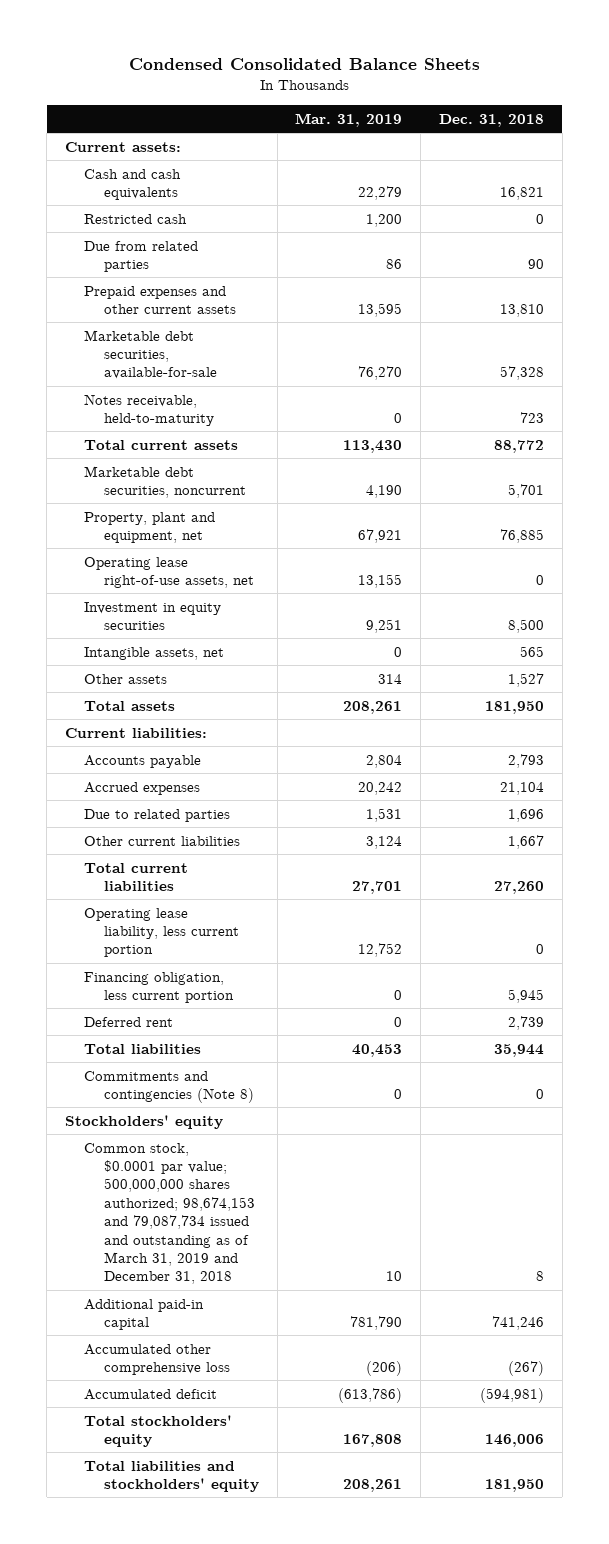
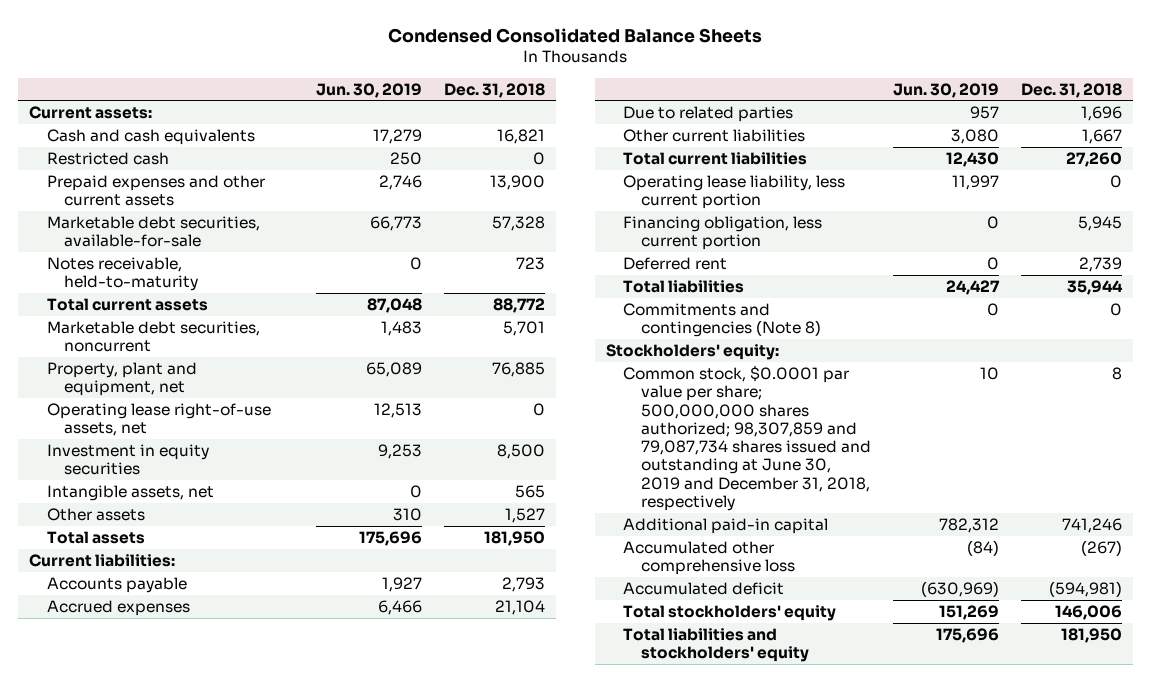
[295,112,403,127] Mar. 31, 2019 -> none
none -> [316,82,423,98] Jun. 30, 2019
[84,240,199,272] Due from related parties -> none
[500,303,545,317] 13,810 -> [490,174,546,190] 13,900
[65,1114,224,1129] Stockholders' equity -> [605,343,779,360] Stockholders' equity:
[84,1142,255,1285] Common stock, $0.0001 par value; 500,000,000 shares authorized; 98,674,153 and 79,087,734 issued and outstanding as of March 31, 2019 and December 31, 2018 -> [623,365,871,511] Common stock, $0.0001 par value per share; 500,000,000 shares authorized; 98,307,859 and 79,087,734 shares issued and outstanding at June 30, 2019 and December 31, 2018, respectively

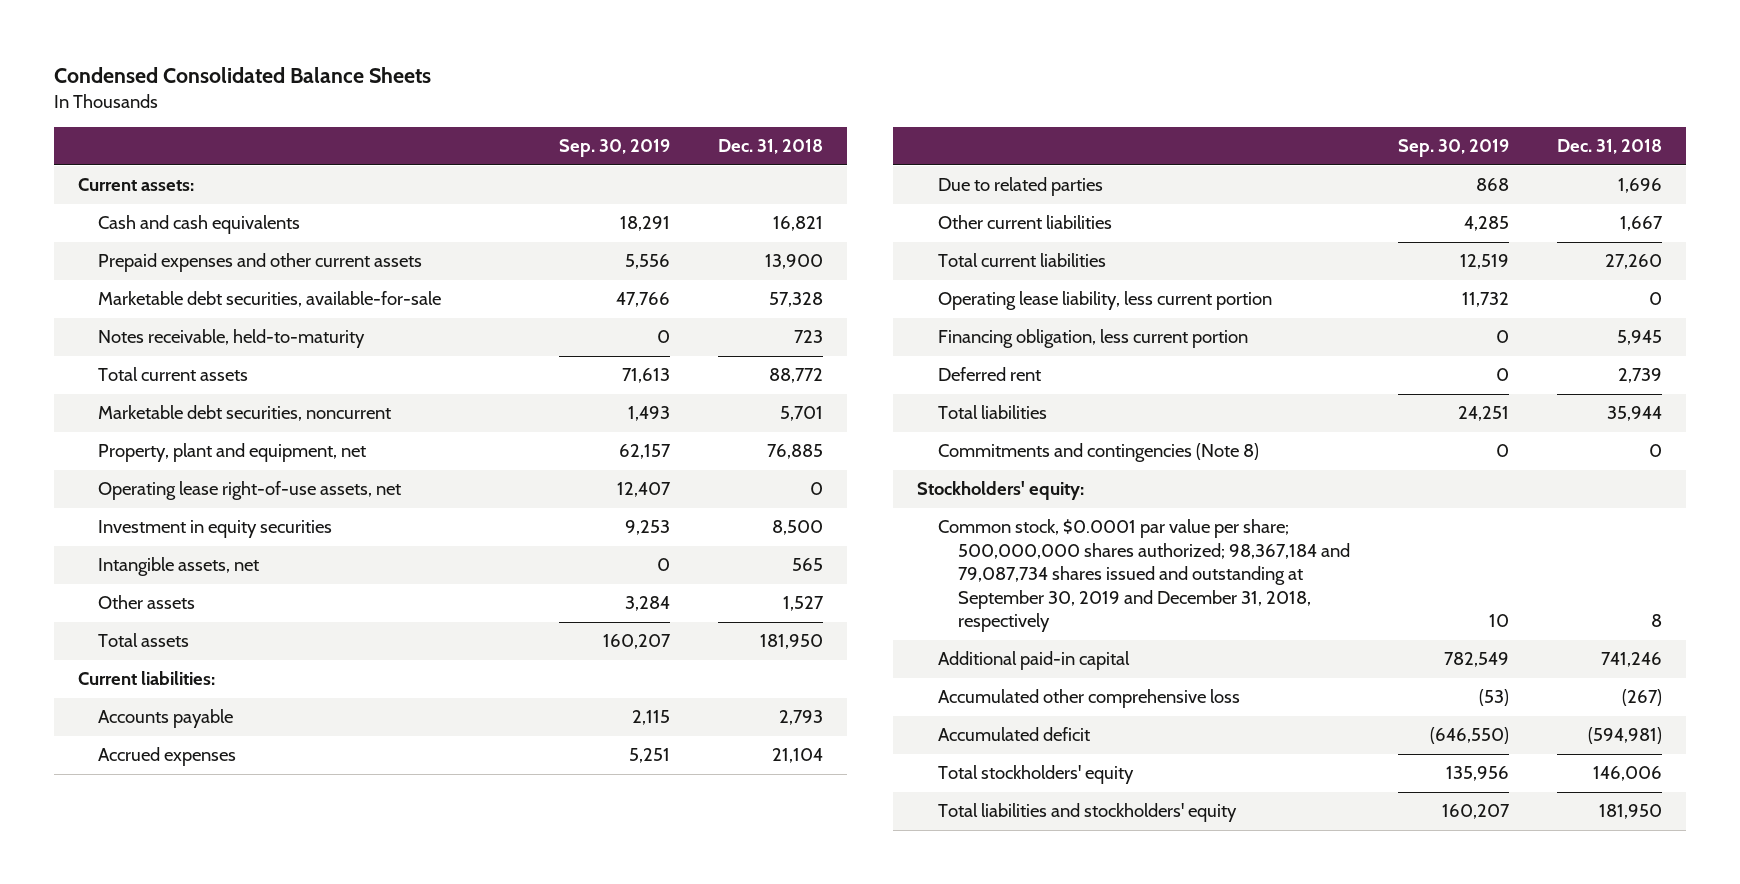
[316,82,423,98] Jun. 30, 2019 -> none
none -> [558,139,670,158] Sep. 30, 2019
[46,151,169,165] Restricted cash -> none
[623,365,871,511] Common stock, $0.0001 par value per share; 500,000,000 shares authorized; 98,307,859 and 79,087,734 shares issued and outstanding at June 30, 2019 and December 31, 2018, respectively -> [937,519,1351,633] Common stock, $0.0001 par value per share; 500,000,000 shares authorized; 98,367,184 and 79,087,734 shares issued and outstanding at September 30, 2019 and December 31, 2018, respectively

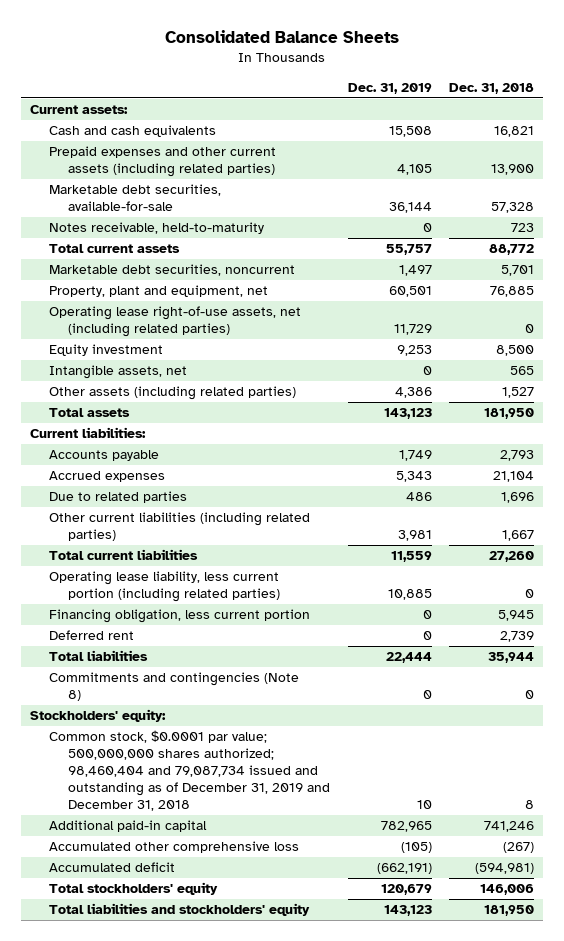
[53,66,431,83] Condensed Consolidated Balance Sheets -> [165,30,400,44] Consolidated Balance Sheets
[558,139,670,158] Sep. 30, 2019 -> none
none -> [347,82,432,94] Dec. 31, 2019
[98,253,423,273] Prepaid expenses and other current assets -> [49,146,277,178] Prepaid expenses and other current assets (including related parties)
[98,481,402,501] Operating lease right-of-use assets, net -> [49,306,302,338] Operating lease right-of-use assets, net (including related parties)
[98,520,333,539] Investment in equity securities -> [49,344,164,357] Equity investment
[98,595,196,610] Other assets -> [49,386,297,401] Other assets (including related parties)
[937,215,1112,230] Other current liabilities -> [49,512,311,542] Other current liabilities (including related parties)
[937,291,1272,311] Operating lease liability, less current portion -> [49,571,281,603] Operating lease liability, less current portion (including related parties)
[937,519,1351,633] Common stock, $0.0001 par value per share; 500,000,000 shares authorized; 98,367,184 and 79,087,734 shares issued and outstanding at September 30, 2019 and December 31, 2018, respectively -> [49,730,331,812] Common stock, $0.0001 par value; 500,000,000 shares authorized; 98,460,404 and 79,087,734 issued and outstanding as of December 31, 2019 and December 31, 2018

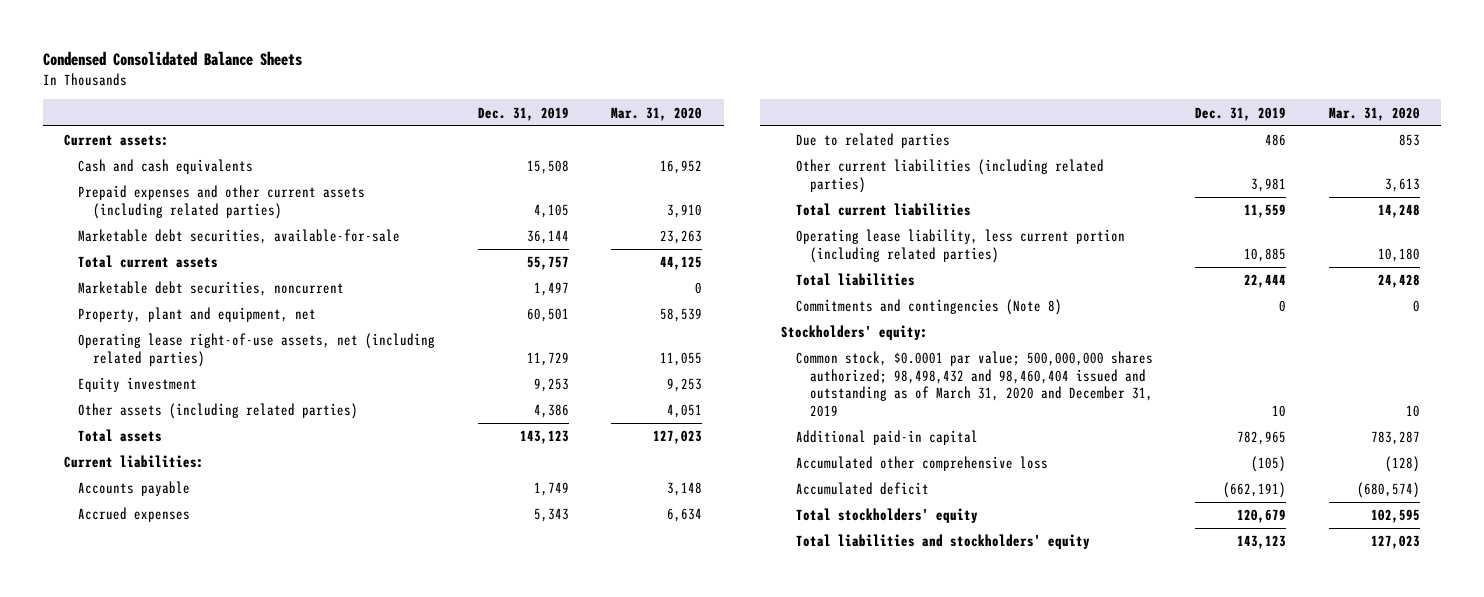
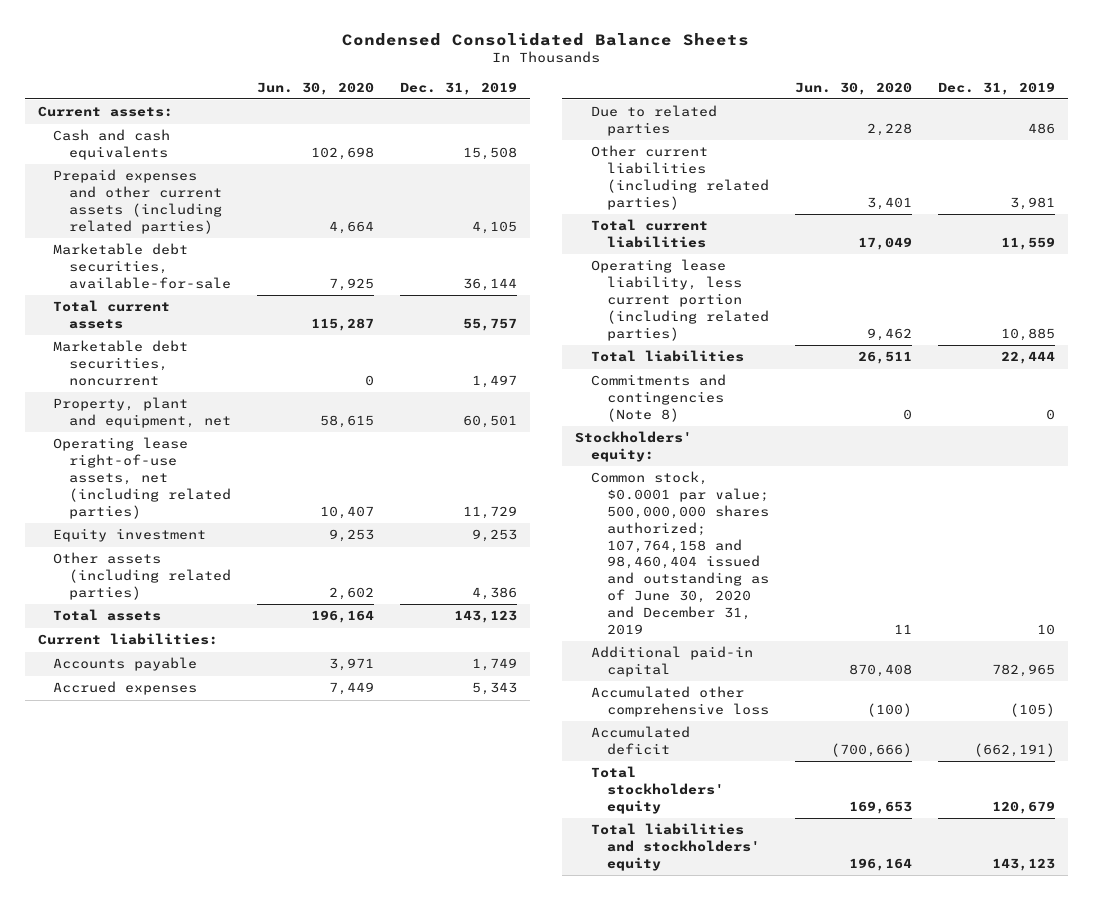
[611,106,703,121] Mar. 31, 2020 -> none
none -> [257,81,375,95] Jun. 30, 2020
[795,351,1154,417] Common stock, $0.0001 par value; 500,000,000 shares authorized; 98,498,432 and 98,460,404 issued and outstanding as of March 31, 2020 and December 31, 2019 -> [591,471,769,635] Common stock, $0.0001 par value; 500,000,000 shares authorized; 107,764,158 and 98,460,404 issued and outstanding as of June 30, 2020 and December 31, 2019

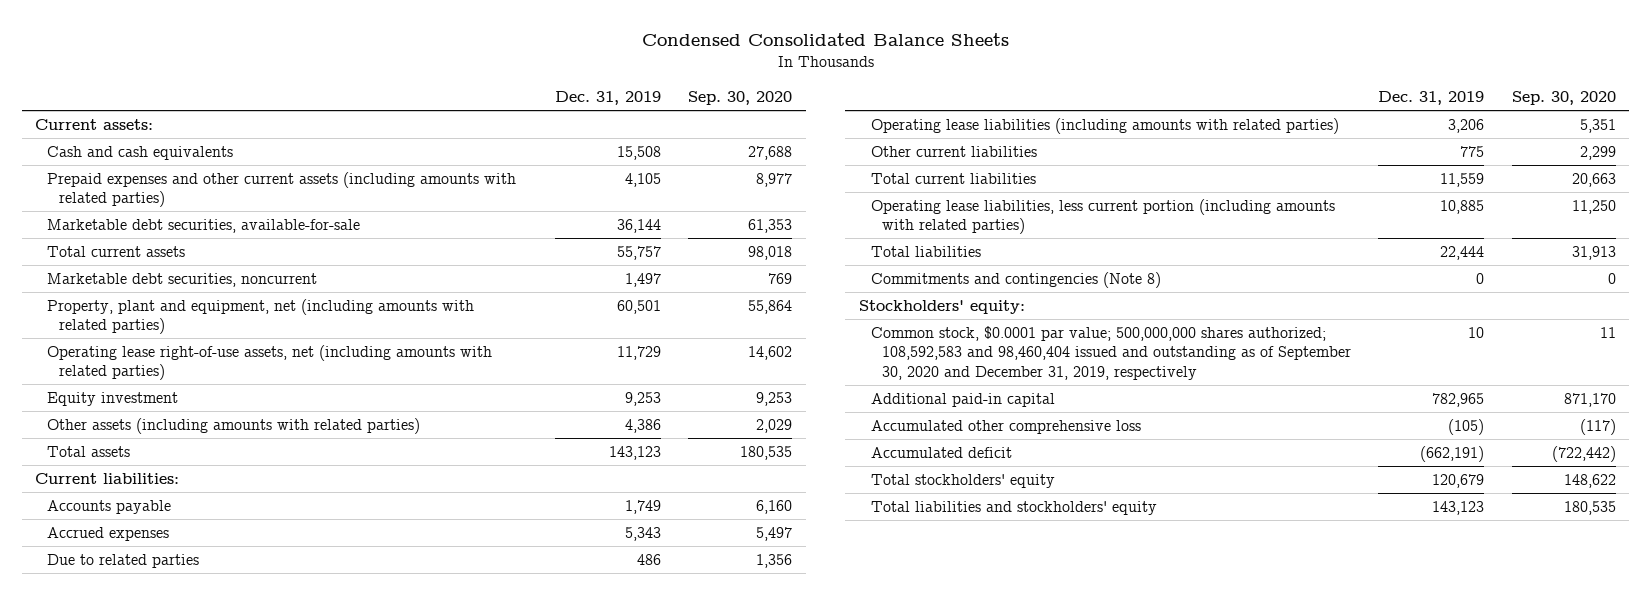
[257,81,375,95] Jun. 30, 2020 -> none
none -> [688,91,793,106] Sep. 30, 2020
[53,169,223,234] Prepaid expenses and other current assets (including related parties) -> [46,171,516,208] Prepaid expenses and other current assets (including amounts with related parties)
[53,397,232,429] Property, plant and equipment, net -> [46,298,474,335] Property, plant and equipment, net (including amounts with related parties)
[53,437,232,519] Operating lease right-of-use assets, net (including related parties) -> [46,344,492,381] Operating lease right-of-use assets, net (including amounts with related parties)
[53,552,232,600] Other assets (including related parties) -> [46,417,420,434] Other assets (including amounts with related parties)
none -> [870,117,1339,134] Operating lease liabilities (including amounts with related parties)
[591,145,769,210] Other current liabilities (including related parties) -> [870,145,1037,157] Other current liabilities
[1009,196,1055,210] 3,981 -> [1460,145,1485,157] 775
[591,259,769,341] Operating lease liability, less current portion (including related parties) -> [870,198,1335,235] Operating lease liabilities, less current portion (including amounts with related parties)
[591,471,769,635] Common stock, $0.0001 par value; 500,000,000 shares authorized; 107,764,158 and 98,460,404 issued and outstanding as of June 30, 2020 and December 31, 2019 -> [870,325,1352,380] Common stock, $0.0001 par value; 500,000,000 shares authorized; 108,592,583 and 98,460,404 issued and outstanding as of September 30, 2020 and December 31, 2019, respectively

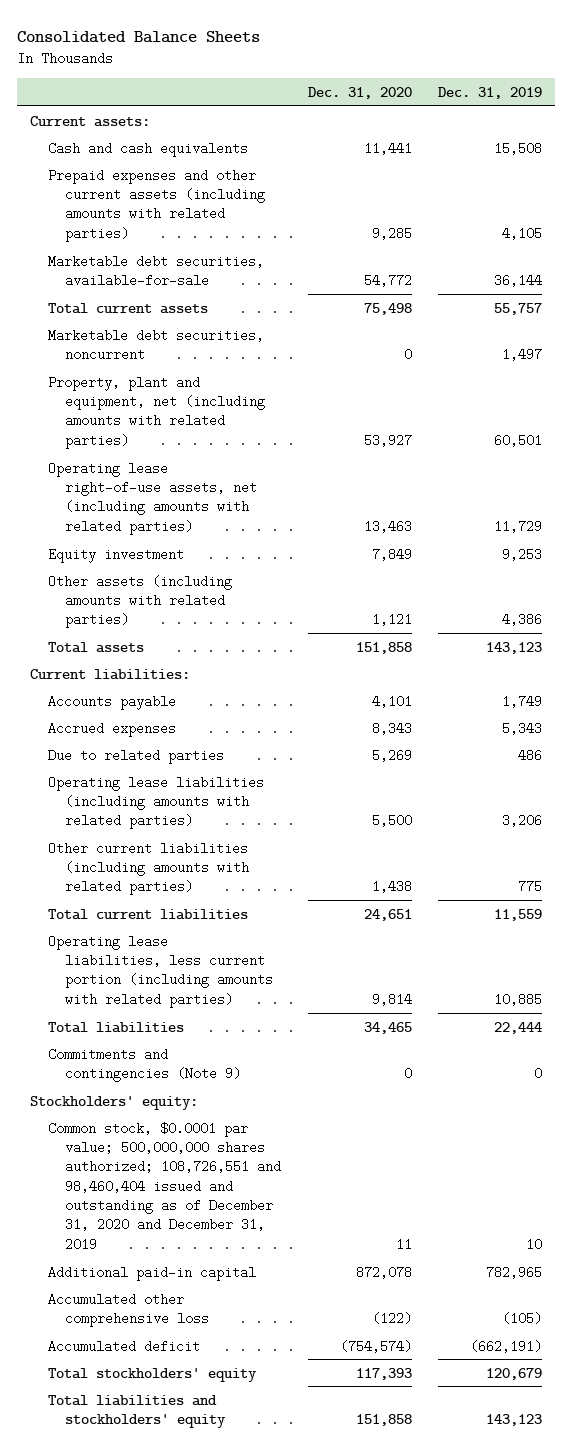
[641,33,1009,47] Condensed Consolidated Balance Sheets -> [17,30,261,43] Consolidated Balance Sheets
[688,91,793,106] Sep. 30, 2020 -> none
none -> [307,86,412,99] Dec. 31, 2020
[870,145,1037,157] Other current liabilities -> [47,841,250,896] Other current liabilities (including amounts with related parties)
[870,271,1161,288] Commitments and contingencies (Note 8) -> [47,1047,242,1082] Commitments and contingencies (Note 9)
[870,325,1352,380] Common stock, $0.0001 par value; 500,000,000 shares authorized; 108,592,583 and 98,460,404 issued and outstanding as of September 30, 2020 and December 31, 2019, respectively -> [47,1121,282,1251] Common stock, $0.0001 par value; 500,000,000 shares authorized; 108,726,551 and 98,460,404 issued and outstanding as of December 31, 2020 and December 31, 2019

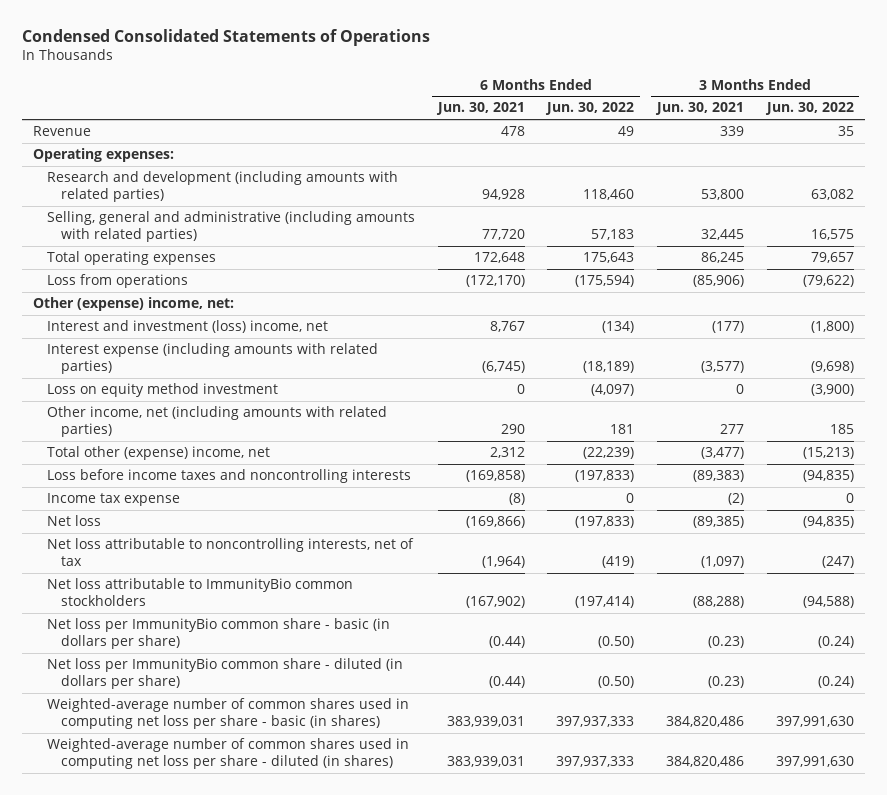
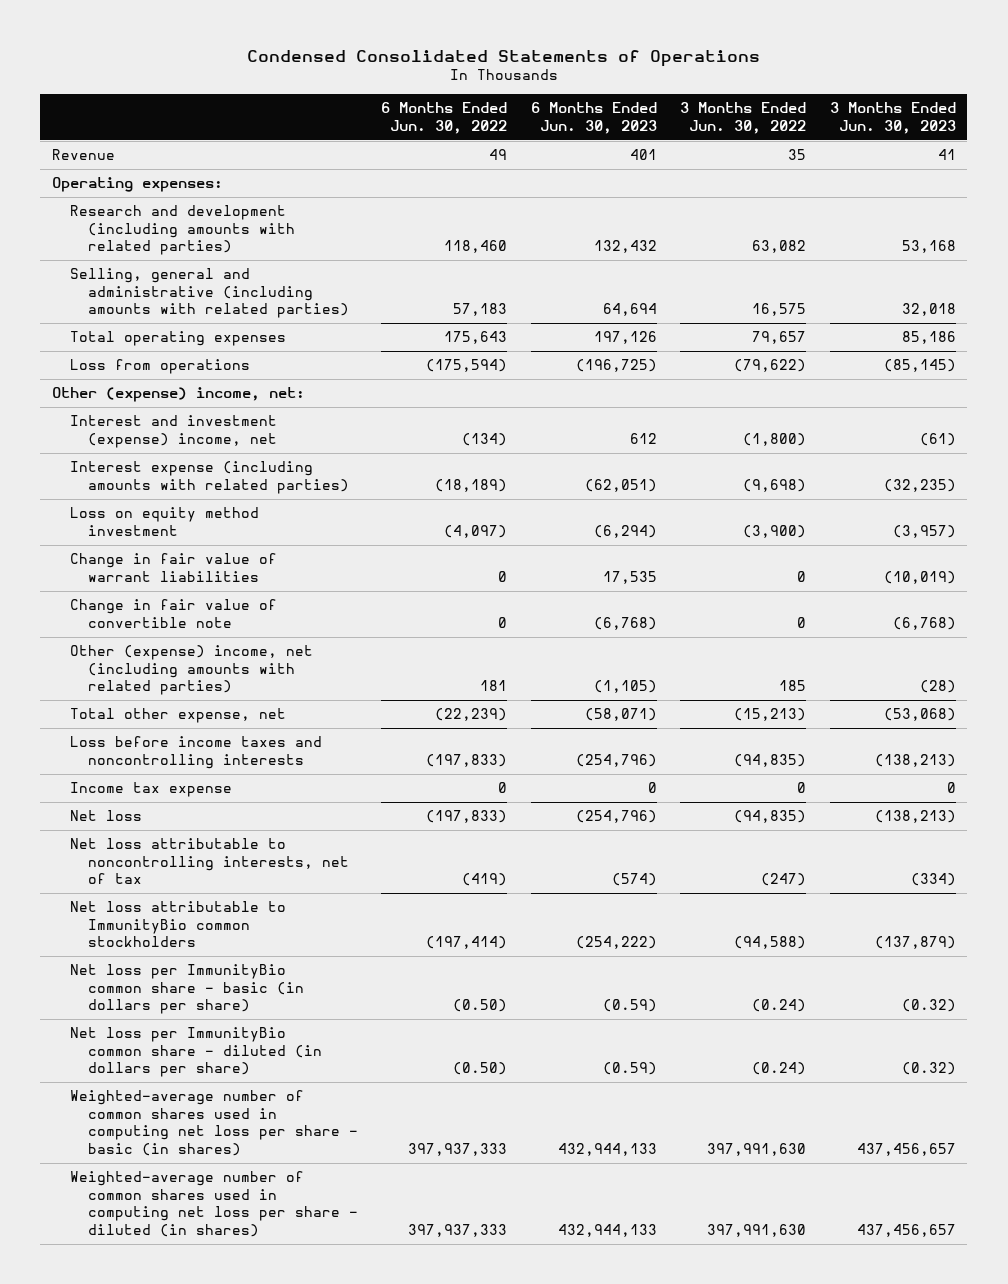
[435,102,525,116] Jun. 30, 2021 -> none
[655,102,745,116] Jun. 30, 2021 -> none
none -> [530,102,657,134] 6 Months Ended Jun. 30, 2023
none -> [829,102,956,134] 3 Months Ended Jun. 30, 2023
[46,320,328,334] Interest and investment (loss) income, net -> [69,415,277,448] Interest and investment (expense) income, net
none -> [69,553,277,582] Change in fair value of warrant liabilities
none -> [69,599,277,628] Change in fair value of convertible note
[46,406,387,438] Other income, net (including amounts with related parties) -> [69,645,313,696] Other (expense) income, net (including amounts with related parties)
[46,446,270,461] Total other (expense) income, net -> [69,708,286,724] Total other expense, net

